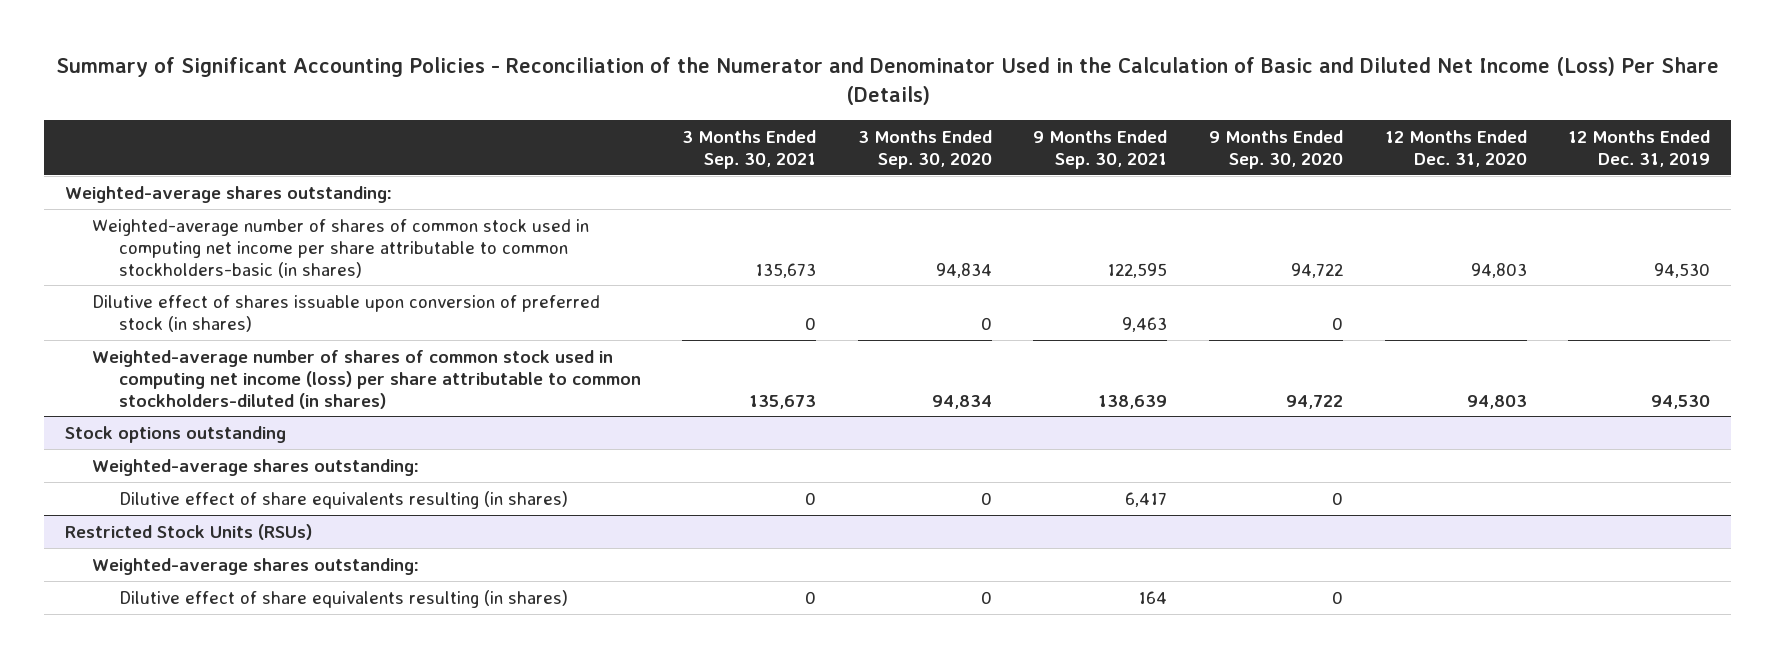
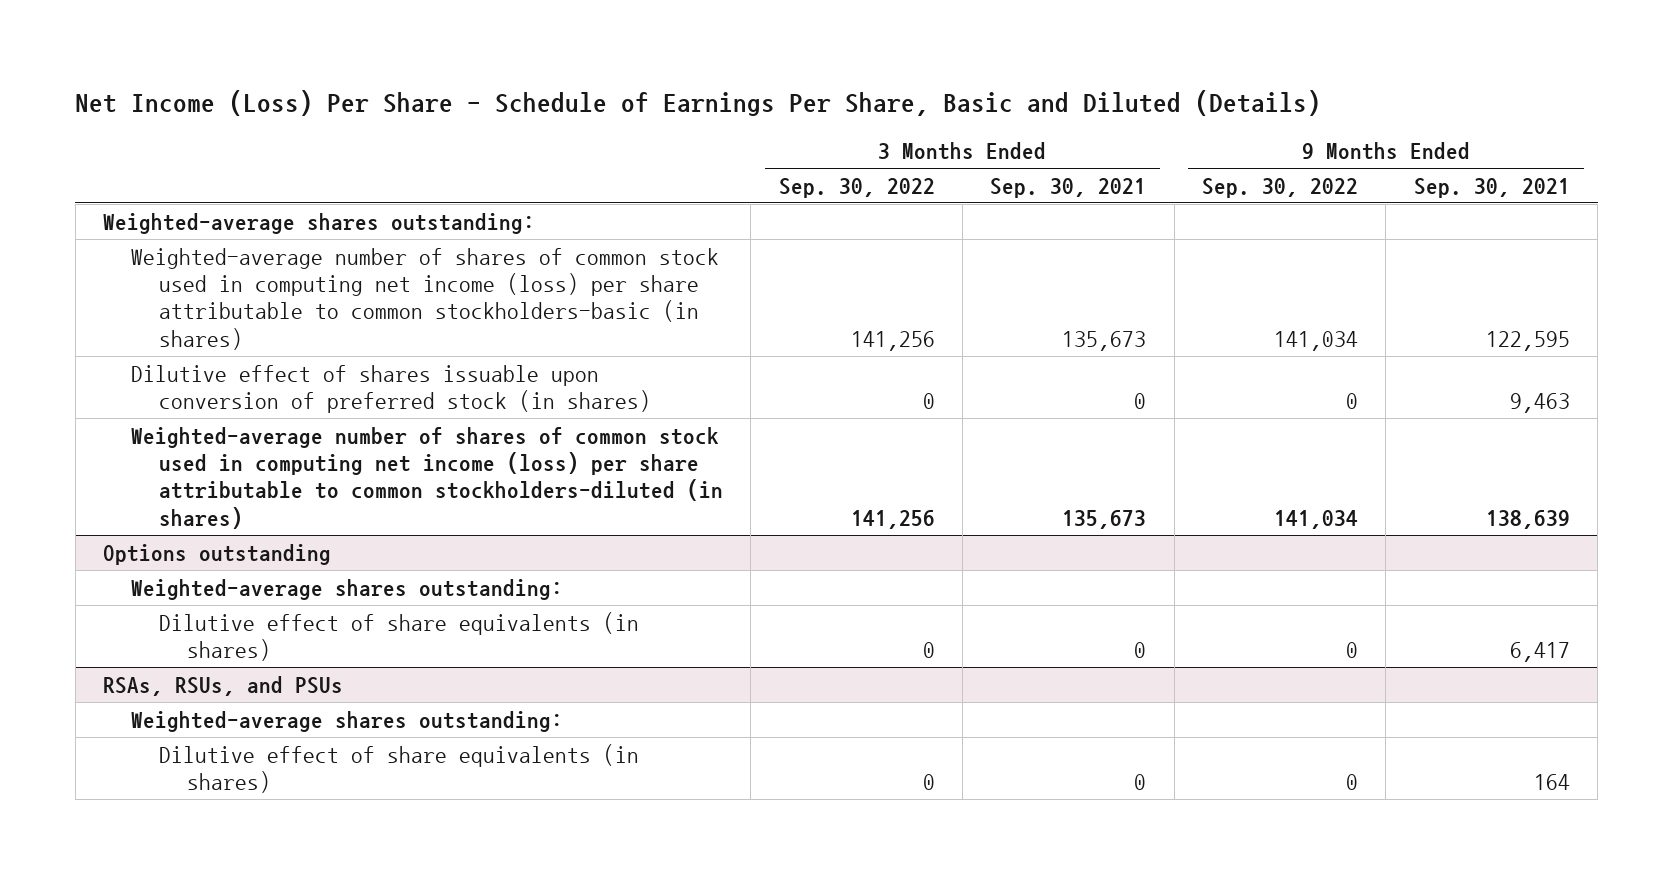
[55,56,1719,105] Summary of Significant Accounting Policies - Reconciliation of the Numerator and Denominator Used in the Calculation of Basic and Diluted Net Income (Loss) Per Share (Details) -> [75,89,1322,116] Net Income (Loss) Per Share - Schedule of Earnings Per Share, Basic and Diluted (Details)
[857,129,992,169] 3 Months Ended Sep. 30, 2020 -> none
[1209,129,1344,169] 9 Months Ended Sep. 30, 2020 -> none
[1384,129,1527,167] 12 Months Ended Dec. 31, 2020 -> none
[1568,129,1711,167] 12 Months Ended Dec. 31, 2019 -> none
none -> [778,177,935,198] Sep. 30, 2022
none -> [1202,177,1359,198] Sep. 30, 2022
[91,218,589,278] Weighted-average number of shares of common stock used in computing net income per share attributable to common stockholders-basic (in shares) -> [130,247,719,350] Weighted-average number of shares of common stock used in computing net income (loss) per share attributable to common stockholders-basic (in shares)
[65,425,287,443] Stock options outstanding -> [102,543,331,565] Options outstanding
[65,523,313,540] Restricted Stock Units (RSUs) -> none
[118,490,568,509] Dilutive effect of share equivalents resulting (in shares) -> [158,611,639,661] Dilutive effect of share equivalents (in shares)
none -> [102,675,343,696] RSAs, RSUs, and PSUs
[118,589,568,608] Dilutive effect of share equivalents resulting (in shares) -> [158,743,639,793] Dilutive effect of share equivalents (in shares)

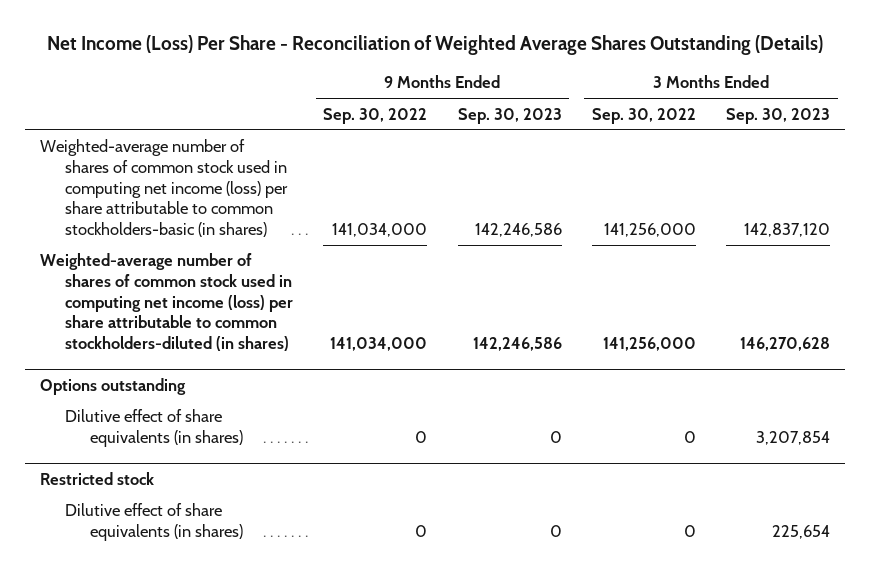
[75,89,1322,116] Net Income (Loss) Per Share - Schedule of Earnings Per Share, Basic and Diluted (Details) -> [46,35,823,56] Net Income (Loss) Per Share - Reconciliation of Weighted Average Shares Outstanding (Details)
[990,177,1147,198] Sep. 30, 2021 -> none
[1413,177,1570,198] Sep. 30, 2021 -> none
none -> [457,107,562,124] Sep. 30, 2023
none -> [726,107,831,124] Sep. 30, 2023
[102,212,535,234] Weighted-average shares outstanding: -> none
[130,364,651,413] Dilutive effect of shares issuable upon conversion of preferred stock (in shares) -> none
[850,330,935,351] 141,256 -> [603,222,696,237] 141,256,000
[1274,330,1359,351] 141,034 -> [332,222,428,237] 141,034,000
[850,509,935,529] 141,256 -> [602,336,696,351] 141,256,000
[1274,509,1359,529] 141,034 -> [330,336,428,351] 141,034,000
[130,578,563,600] Weighted-average shares outstanding: -> none
[102,675,343,696] RSAs, RSUs, and PSUs -> none
[130,710,563,732] Weighted-average shares outstanding: -> none
none -> [39,471,154,485] Restricted stock

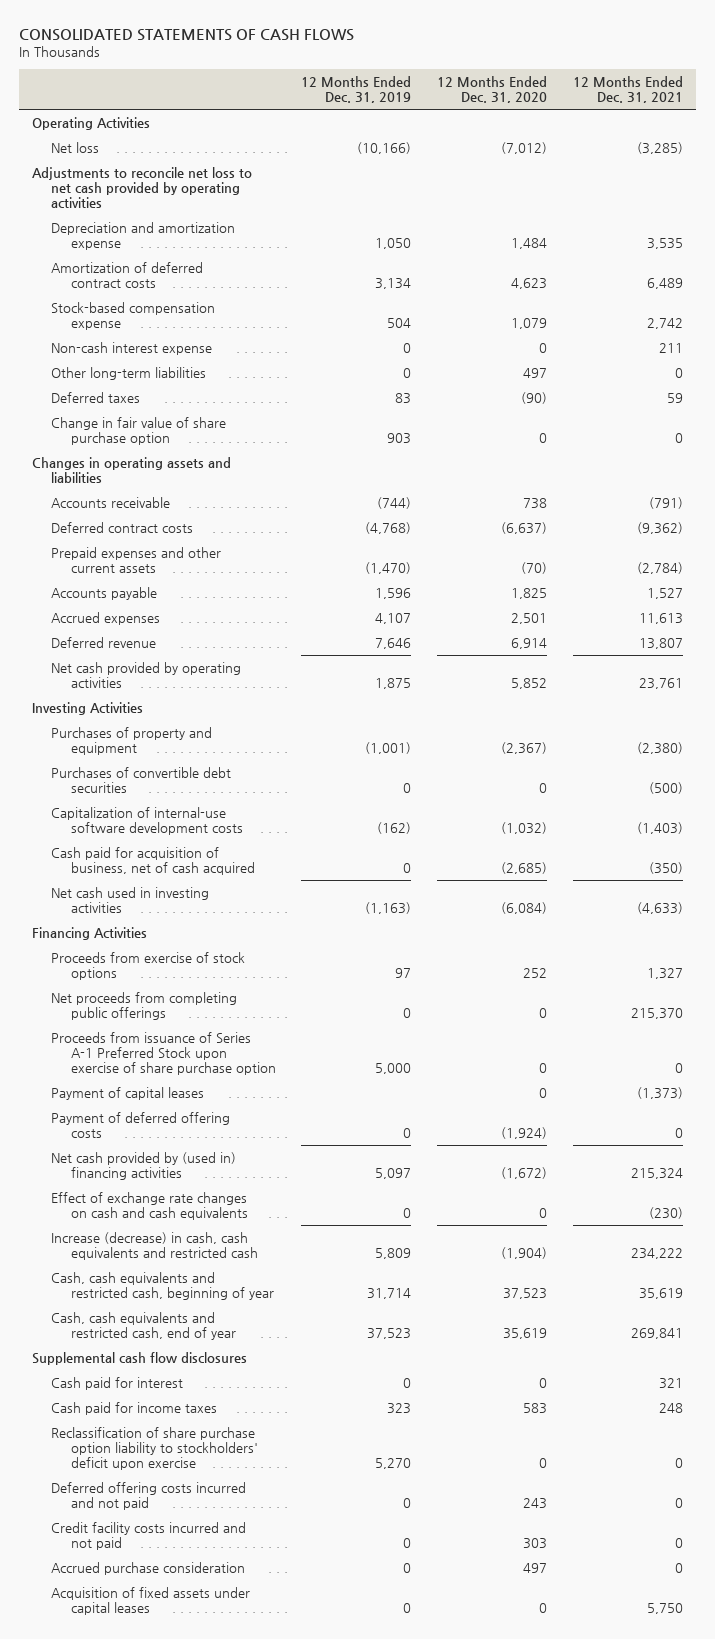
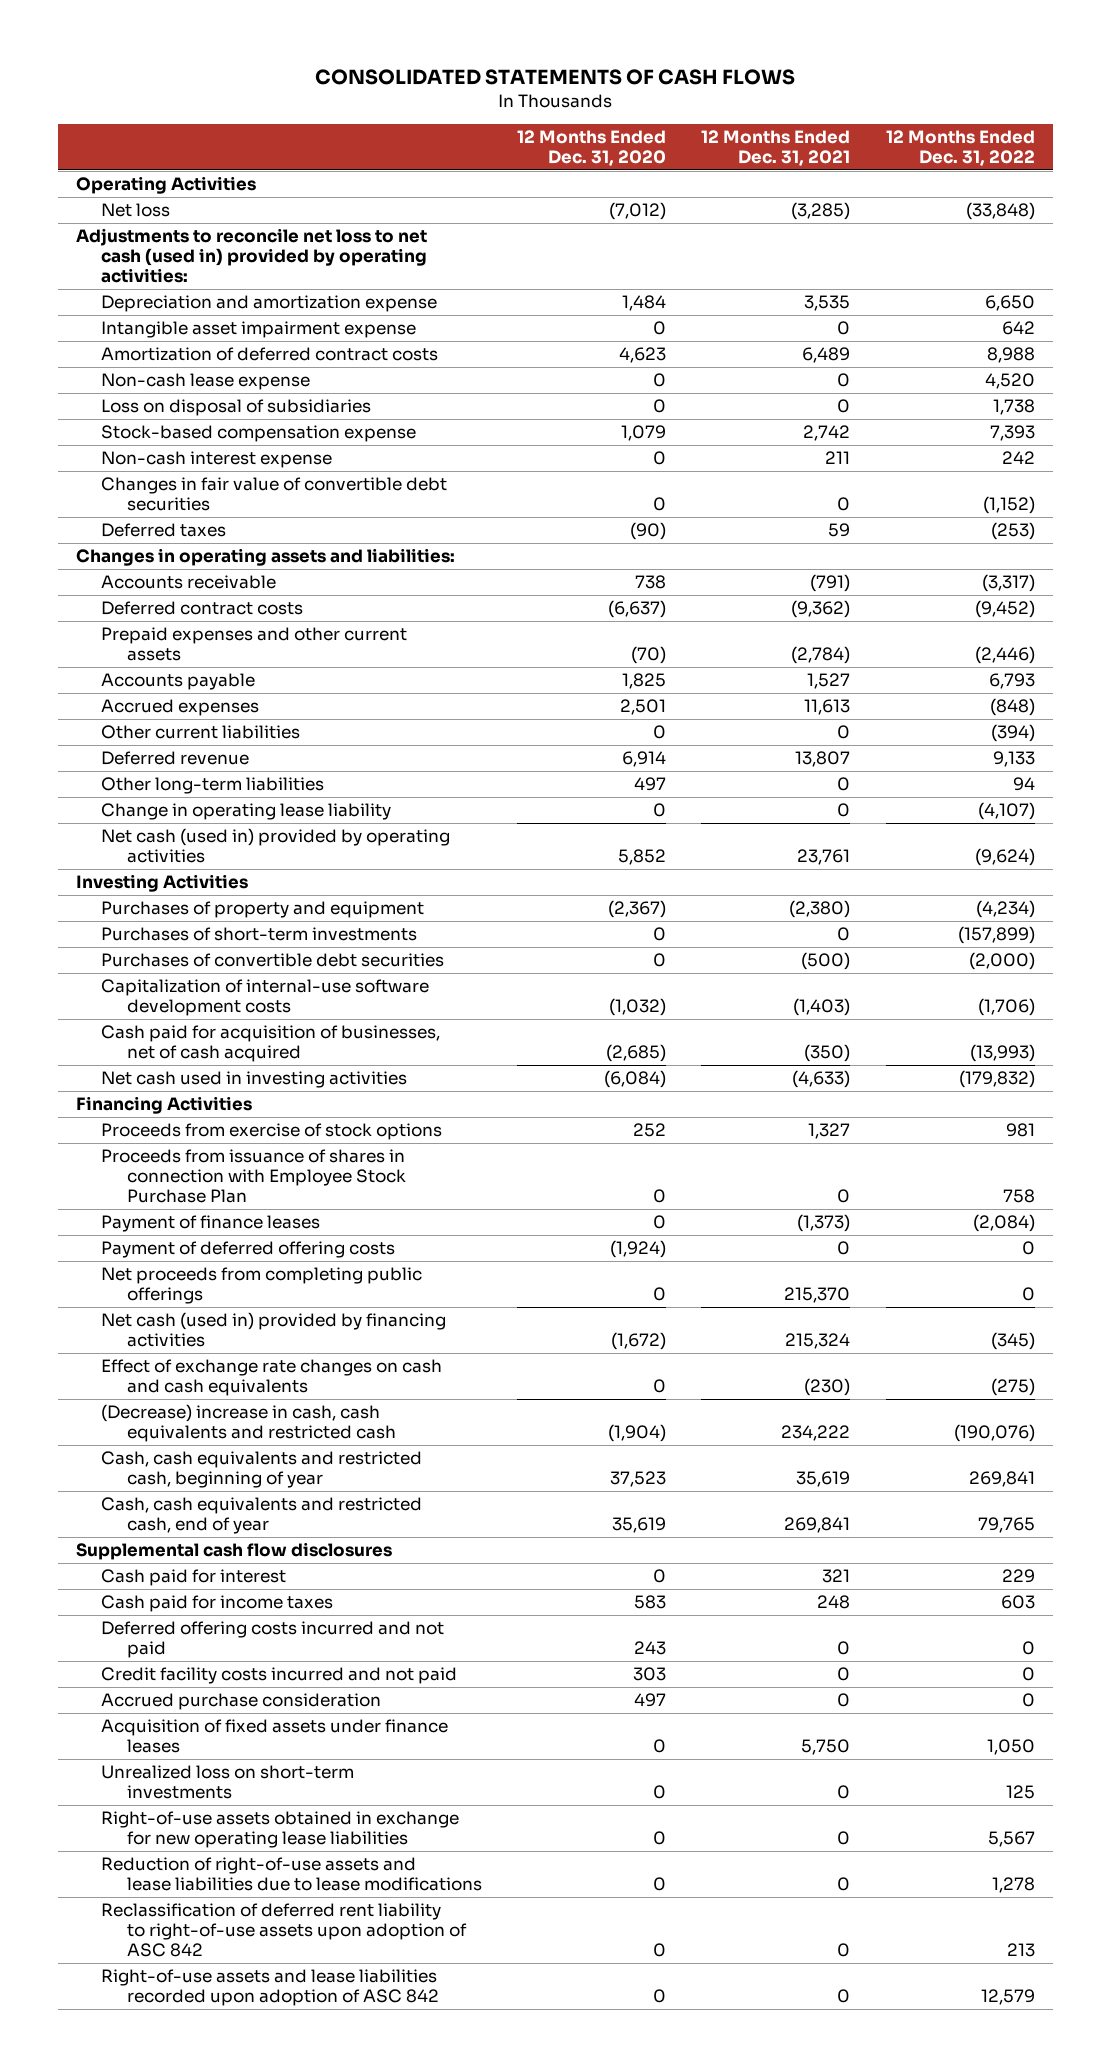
[301,76,412,104] 12 Months Ended Dec. 31, 2019 -> none
none -> [885,130,1035,166] 12 Months Ended Dec. 31, 2022
[31,167,252,209] Adjustments to reconcile net loss to net cash provided by operating activities -> [75,228,428,283] Adjustments to reconcile net loss to net cash (used in) provided by operating activities:
none -> [101,321,417,339] Intangible asset impairment expense
none -> [101,373,311,391] Non-cash lease expense
none -> [101,399,372,417] Loss on disposal of subsidiaries
none -> [101,477,448,512] Changes in fair value of convertible debt securities
[51,417,227,446] Change in fair value of share purchase option -> none
[31,457,231,484] Changes in operating assets and liabilities -> [75,548,455,567] Changes in operating assets and liabilities:
none -> [101,725,301,740] Other current liabilities
[51,367,207,381] Other long-term liabilities -> [101,777,325,795] Other long-term liabilities
none -> [101,803,392,821] Change in operating lease liability
[51,662,242,689] Net cash provided by operating activities -> [101,828,451,864] Net cash (used in) provided by operating activities
none -> [101,927,418,942] Purchases of short-term investments
[51,847,255,876] Cash paid for acquisition of business, net of cash acquired -> [101,1025,441,1063] Cash paid for acquisition of businesses, net of cash acquired
[51,1032,276,1076] Proceeds from issuance of Series A-1 Preferred Stock upon exercise of share purchase option -> none
none -> [101,1149,406,1203] Proceeds from issuance of shares in connection with Employee Stock Purchase Plan
[51,1087,205,1101] Payment of capital leases -> [101,1215,321,1233] Payment of finance leases
[51,992,238,1021] Net proceeds from completing public offerings -> [101,1267,423,1305] Net proceeds from completing public offerings
[51,1152,237,1181] Net cash provided by (used in) financing activities -> [101,1312,447,1348] Net cash (used in) provided by financing activities
[51,1232,258,1261] Increase (decrease) in cash, cash equivalents and restricted cash -> [101,1404,396,1443] (Decrease) increase in cash, cash equivalents and restricted cash
[51,1427,258,1471] Reclassification of share purchase option liability to stockholders' deficit upon exercise -> none
[51,1587,251,1616] Acquisition of fixed assets under capital leases -> [101,1719,449,1754] Acquisition of fixed assets under finance leases
none -> [101,1765,355,1800] Unrealized loss on short-term investments
none -> [101,1811,460,1849] Right-of-use assets obtained in exchange for new operating lease liabilities
none -> [101,1857,482,1892] Reduction of right-of-use assets and lease liabilities due to lease modifications
none -> [101,1903,467,1957] Reclassification of deferred rent liability to right-of-use assets upon adoption of ASC 842
none -> [101,1969,439,2007] Right-of-use assets and lease liabilities recorded upon adoption of ASC 842

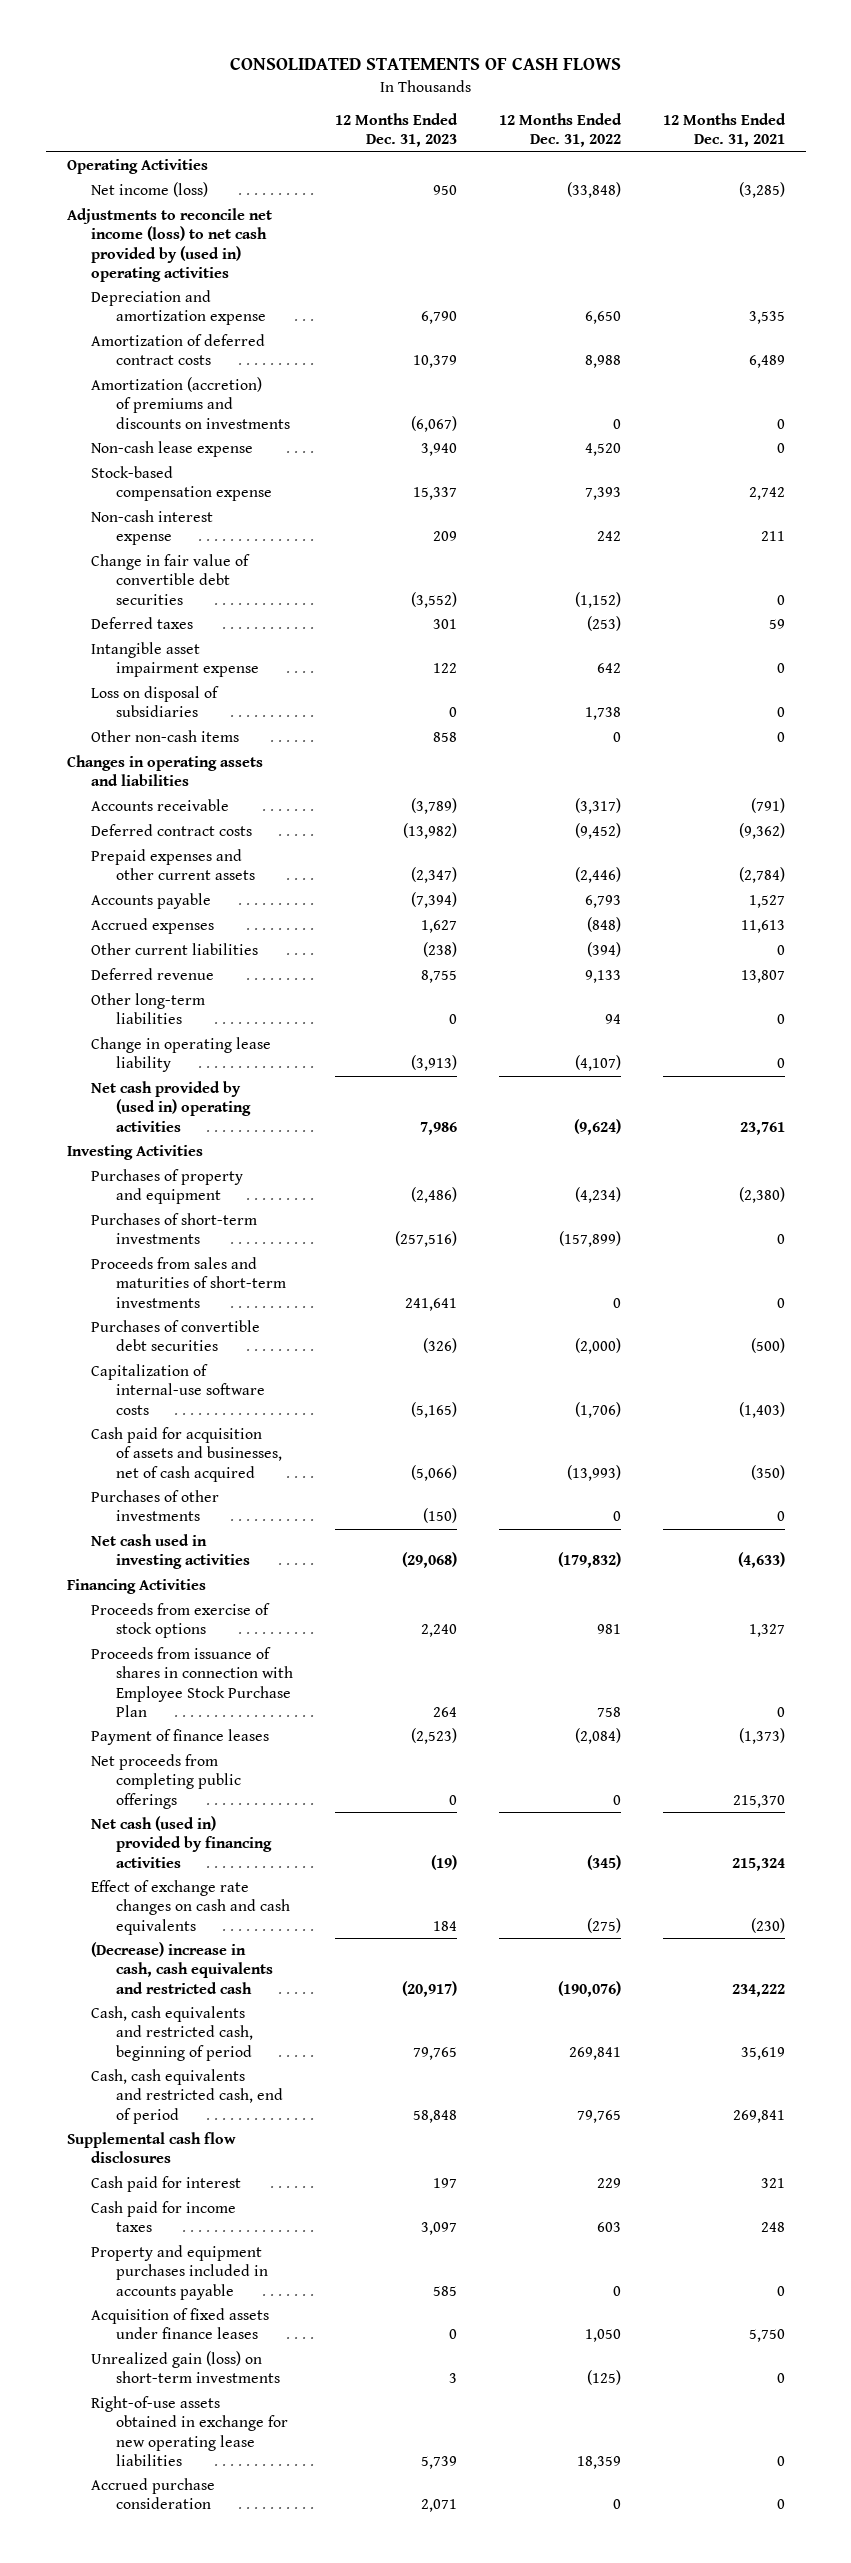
[517,130,667,166] 12 Months Ended Dec. 31, 2020 -> none
none -> [334,112,458,148] 12 Months Ended Dec. 31, 2023
[101,203,171,218] Net loss -> [91,182,209,198] Net income (loss)
[75,228,428,283] Adjustments to reconcile net loss to net cash (used in) provided by operating activities: -> [66,208,272,282] Adjustments to reconcile net income (loss) to net cash provided by (used in) operating activities
none -> [91,377,290,429] Amortization (accretion) of premiums and discounts on investments
[101,477,448,512] Changes in fair value of convertible debt securities -> [91,554,251,605] Change in fair value of convertible debt securities
[101,321,417,339] Intangible asset impairment expense -> [91,642,259,678] Intangible asset impairment expense
[101,399,372,417] Loss on disposal of subsidiaries -> [91,686,220,718] Loss on disposal of subsidiaries
none -> [91,730,240,743] Other non-cash items
[75,548,455,567] Changes in operating assets and liabilities: -> [66,755,263,787] Changes in operating assets and liabilities
[101,828,451,864] Net cash (used in) provided by operating activities -> [91,1081,251,1132] Net cash provided by (used in) operating activities
none -> [91,1257,286,1308] Proceeds from sales and maturities of short-term investments
[101,979,430,1017] Capitalization of internal-use software development costs -> [91,1364,265,1415] Capitalization of internal-use software costs
[101,1025,441,1063] Cash paid for acquisition of businesses, net of cash acquired -> [91,1427,282,1482] Cash paid for acquisition of assets and businesses, net of cash acquired
none -> [91,1490,220,1522] Purchases of other investments
[101,1241,396,1259] Payment of deferred offering costs -> none
[101,1451,423,1489] Cash, cash equivalents and restricted cash, beginning of year -> [91,2006,253,2061] Cash, cash equivalents and restricted cash, beginning of period
[101,1497,423,1535] Cash, cash equivalents and restricted cash, end of year -> [91,2069,283,2124] Cash, cash equivalents and restricted cash, end of period
[101,1621,445,1659] Deferred offering costs incurred and not paid -> none
[101,1667,458,1685] Credit facility costs incurred and not paid -> none
none -> [91,2245,268,2300] Property and equipment purchases included in accounts payable
[101,1857,482,1892] Reduction of right-of-use assets and lease liabilities due to lease modifications -> none
[101,1903,467,1957] Reclassification of deferred rent liability to right-of-use assets upon adoption of ASC 842 -> none
[101,1969,439,2007] Right-of-use assets and lease liabilities recorded upon adoption of ASC 842 -> none
[101,1765,355,1800] Unrealized loss on short-term investments -> [91,2351,280,2384] Unrealized gain (loss) on short-term investments
[1005,1785,1035,1800] 125 -> [586,2370,621,2386] (125)
[987,1831,1035,1848] 5,567 -> [576,2455,621,2469] 18,359
[101,1693,382,1711] Accrued purchase consideration -> [91,2478,216,2510] Accrued purchase consideration

